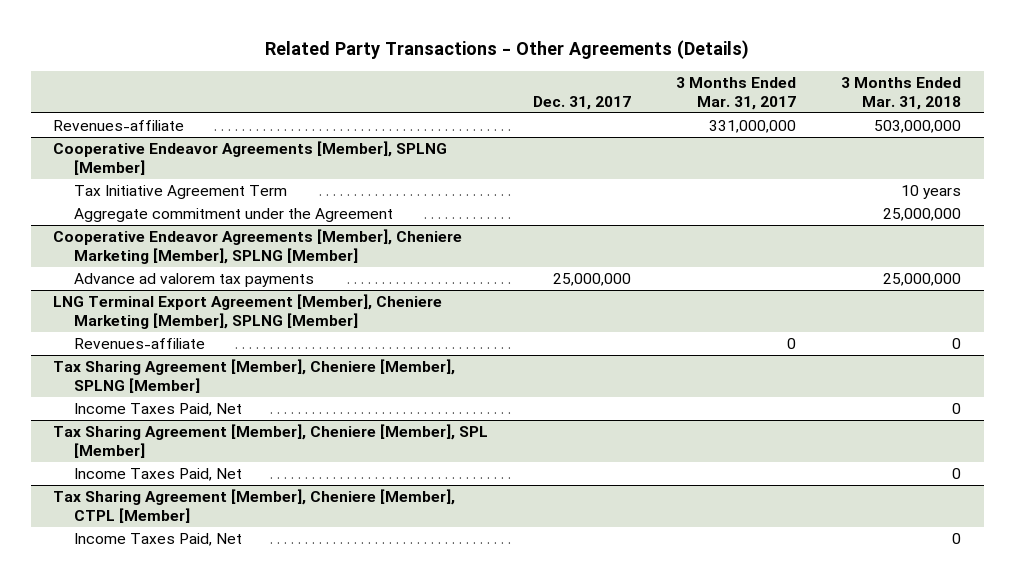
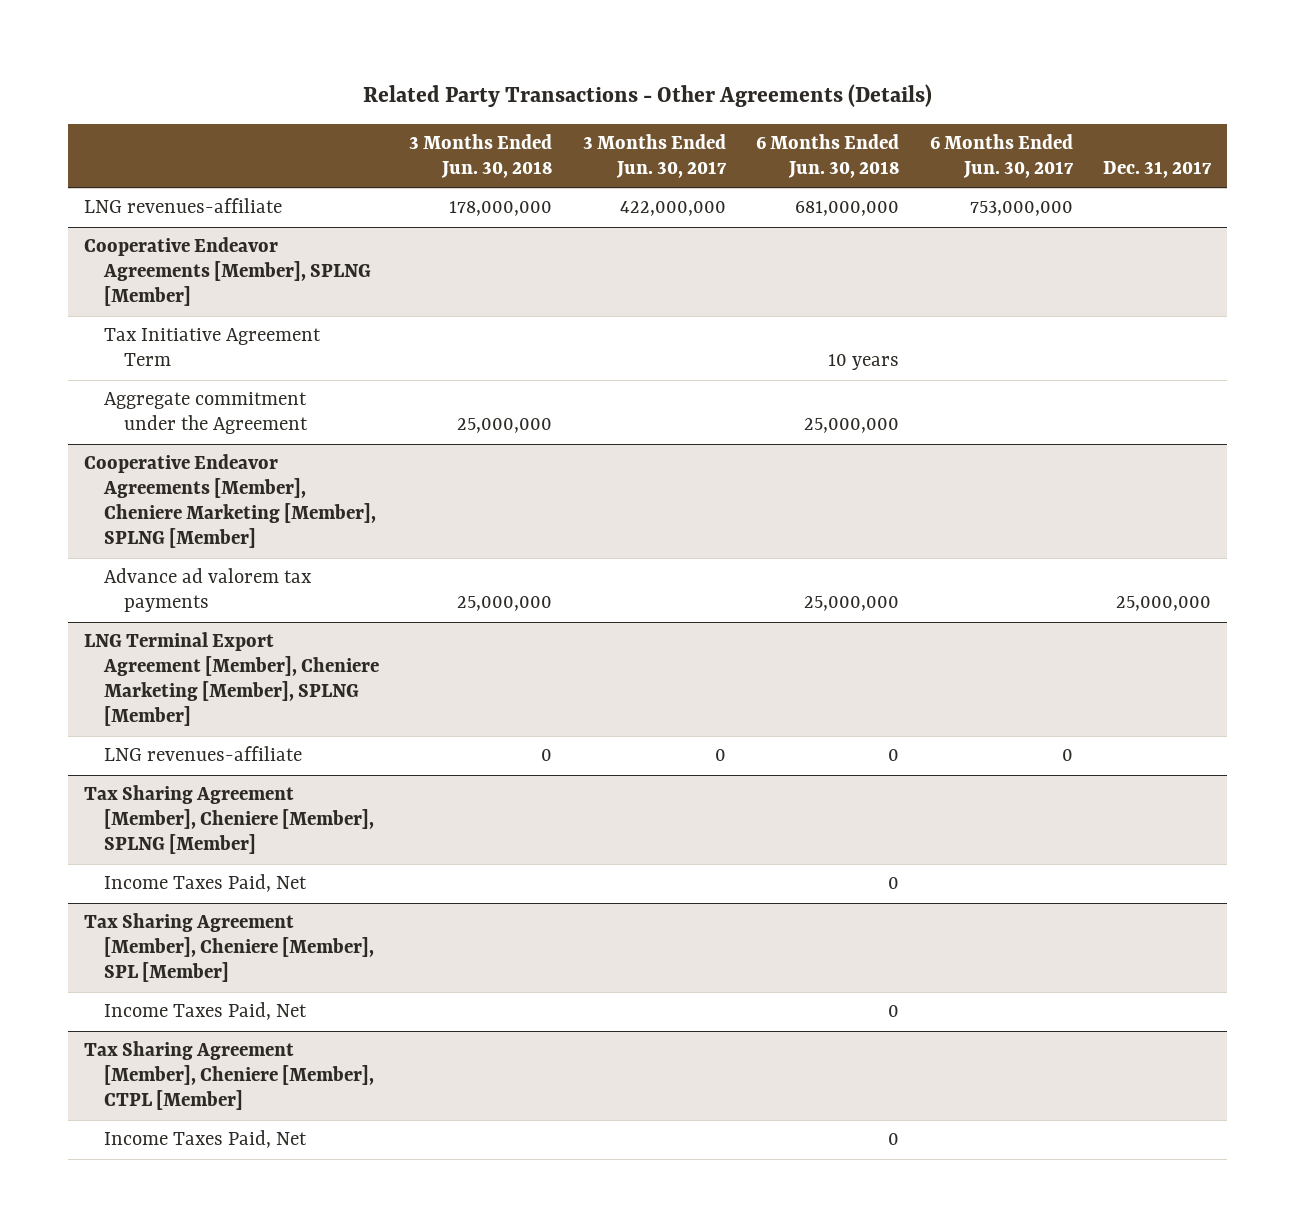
[676,76,797,110] 3 Months Ended Mar. 31, 2017 -> none
[841,76,962,110] 3 Months Ended Mar. 31, 2018 -> none
none -> [409,134,553,179] 3 Months Ended Jun. 30, 2018
none -> [582,134,727,179] 3 Months Ended Jun. 30, 2017
none -> [756,134,900,179] 6 Months Ended Jun. 30, 2018
none -> [929,134,1074,179] 6 Months Ended Jun. 30, 2017
[53,120,185,132] Revenues-affiliate -> [83,198,282,214] LNG revenues-affiliate
[73,338,205,350] Revenues-affiliate -> [103,746,302,762] LNG revenues-affiliate

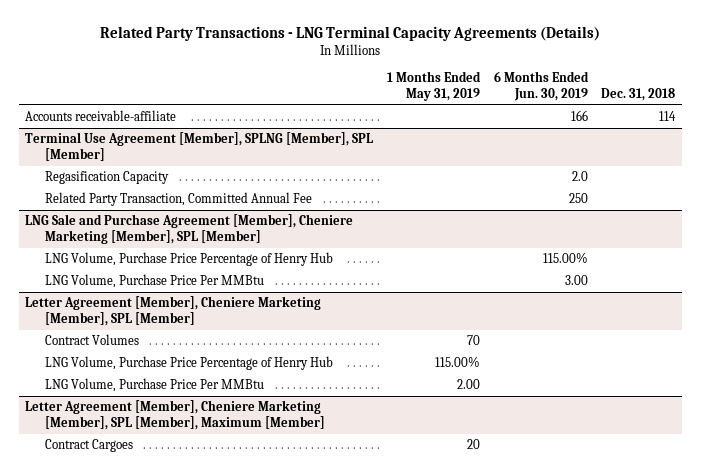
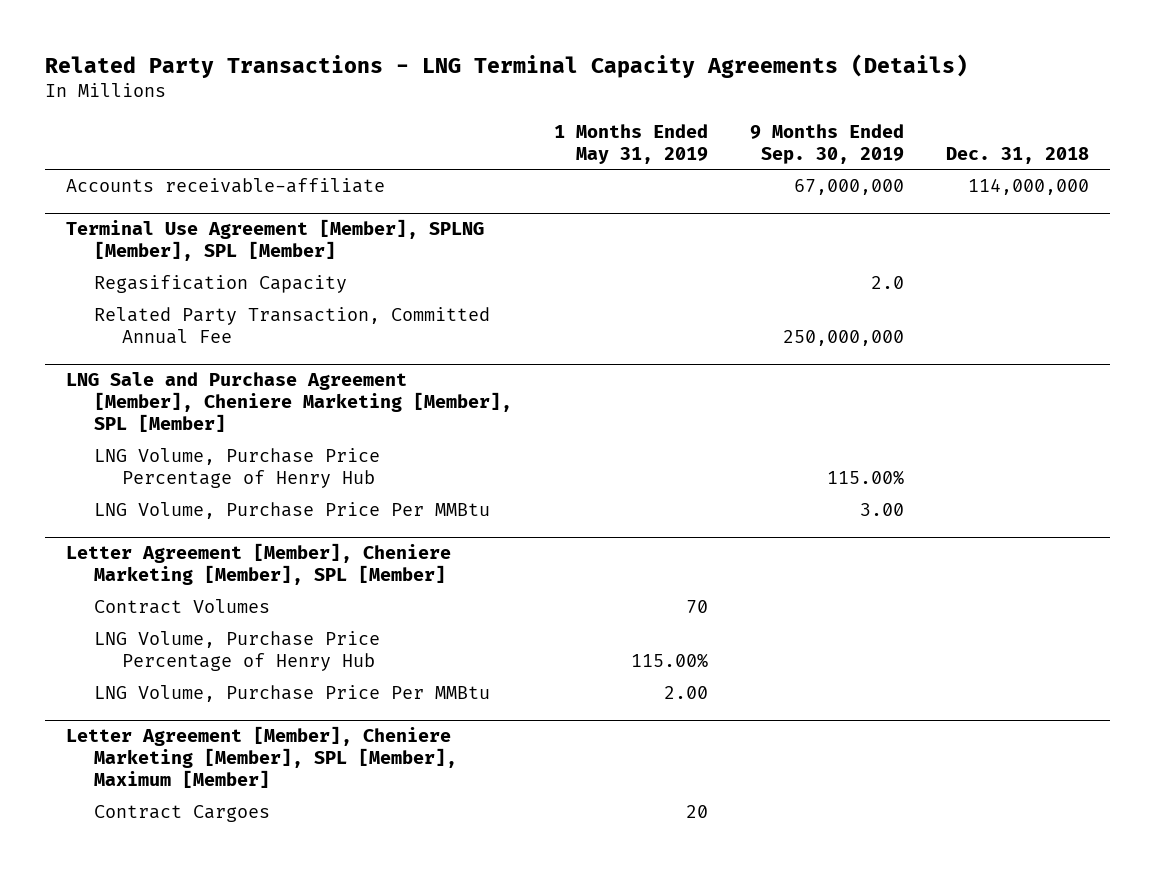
[493,71,589,101] 6 Months Ended Jun. 30, 2019 -> none
none -> [749,123,904,164] 9 Months Ended Sep. 30, 2019
[659,111,677,122] 114 -> [967,179,1089,196] 114,000,000

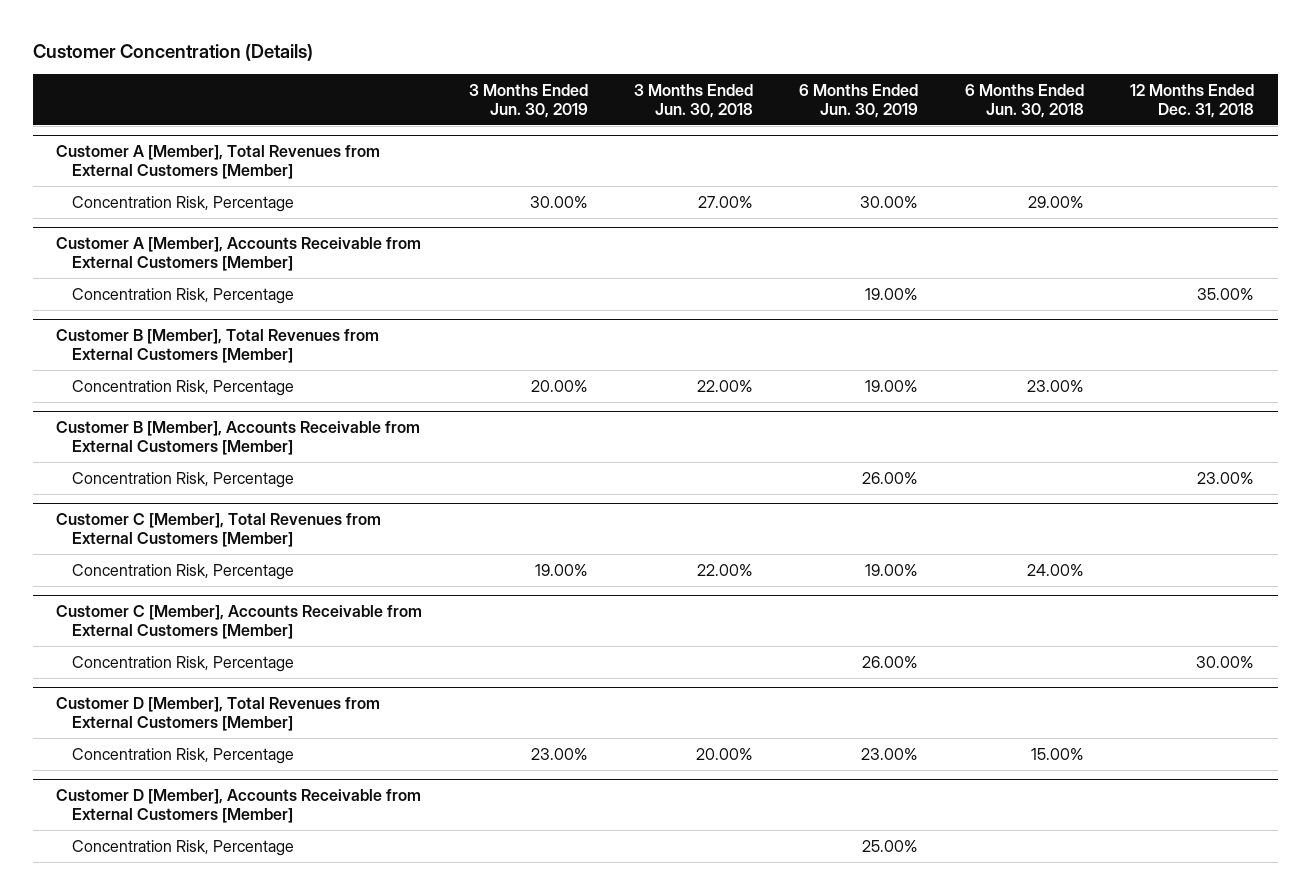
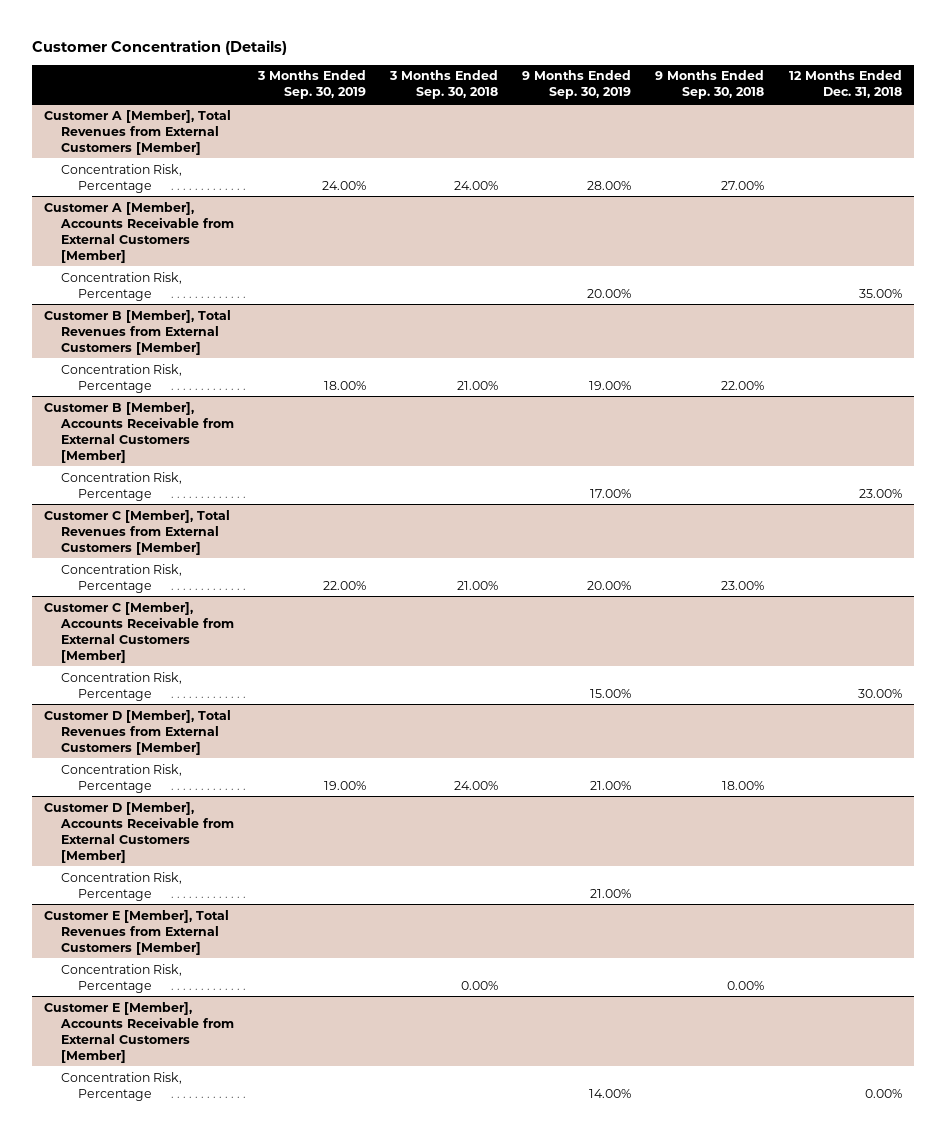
[468,83,588,118] 3 Months Ended Jun. 30, 2019 -> none
[634,83,754,118] 3 Months Ended Jun. 30, 2018 -> none
[799,83,919,118] 6 Months Ended Jun. 30, 2019 -> none
[964,83,1084,118] 6 Months Ended Jun. 30, 2018 -> none
none -> [257,70,367,100] 3 Months Ended Sep. 30, 2019
none -> [389,70,499,100] 3 Months Ended Sep. 30, 2018
none -> [522,70,632,100] 9 Months Ended Sep. 30, 2019
none -> [655,70,765,100] 9 Months Ended Sep. 30, 2018
none -> [44,909,230,955] Customer E [Member], Total Revenues from External Customers [Member]
none -> [61,963,183,993] Concentration Risk, Percentage
none -> [44,1001,235,1063] Customer E [Member], Accounts Receivable from External Customers [Member]
none -> [61,1071,183,1101] Concentration Risk, Percentage

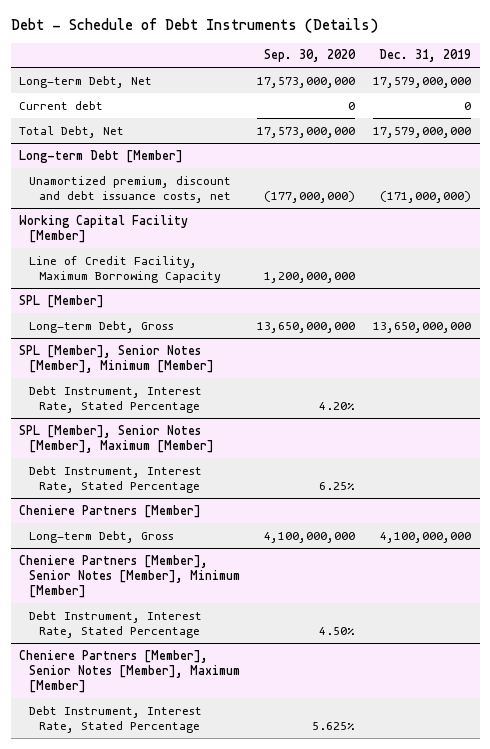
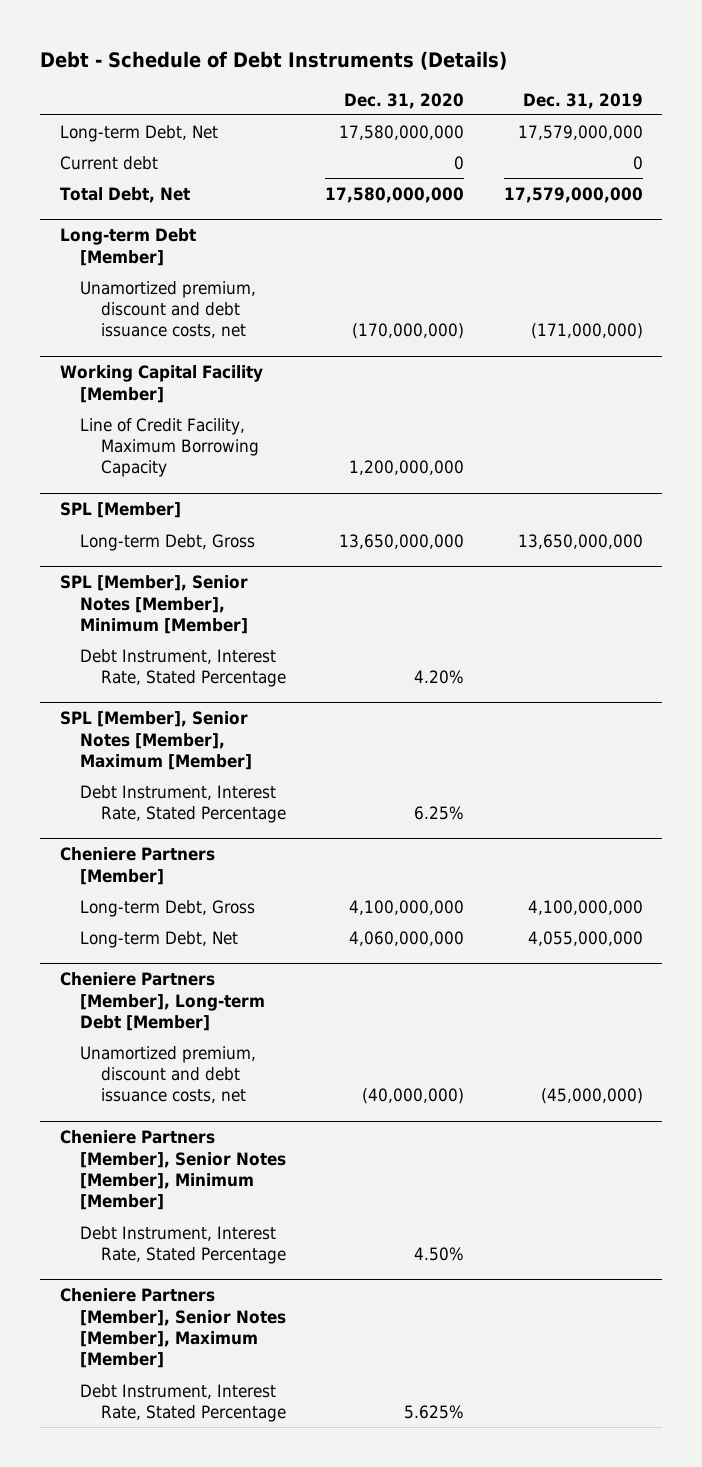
[264,49,357,63] Sep. 30, 2020 -> none
none -> [344,92,465,109] Dec. 31, 2020
none -> [80,930,239,948] Long-term Debt, Net
none -> [59,972,266,1032] Cheniere Partners [Member], Long-term Debt [Member]
none -> [80,1045,257,1104] Unamortized premium, discount and debt issuance costs, net

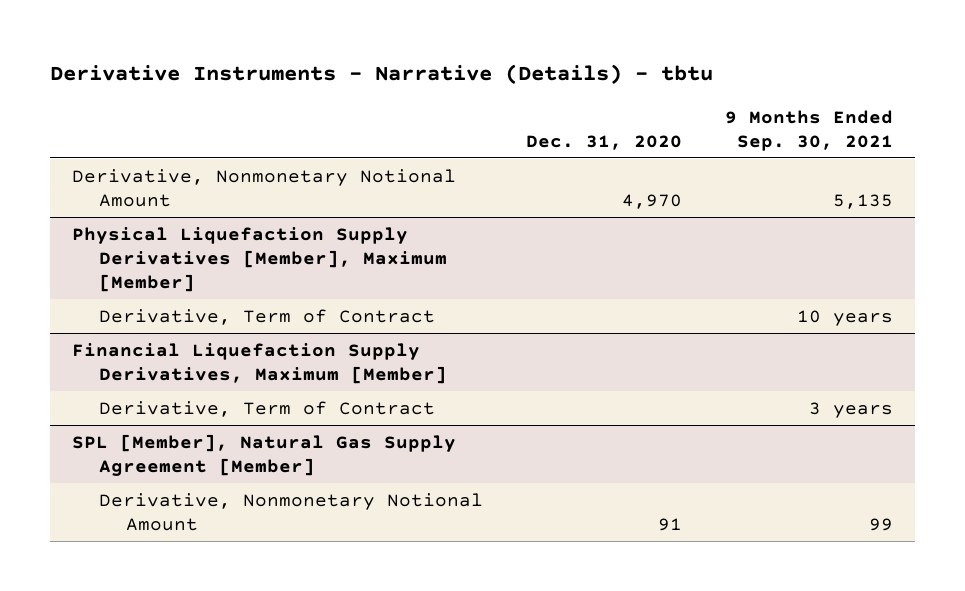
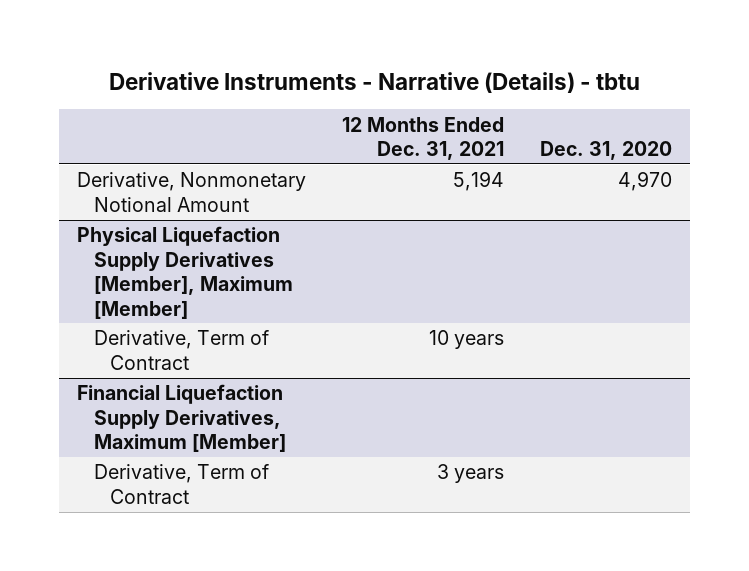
[725,109,894,151] 9 Months Ended Sep. 30, 2021 -> none
none -> [342,116,505,161] 12 Months Ended Dec. 31, 2021
[71,433,456,476] SPL [Member], Natural Gas Supply Agreement [Member] -> none
[98,492,483,531] Derivative, Nonmonetary Notional Amount -> none

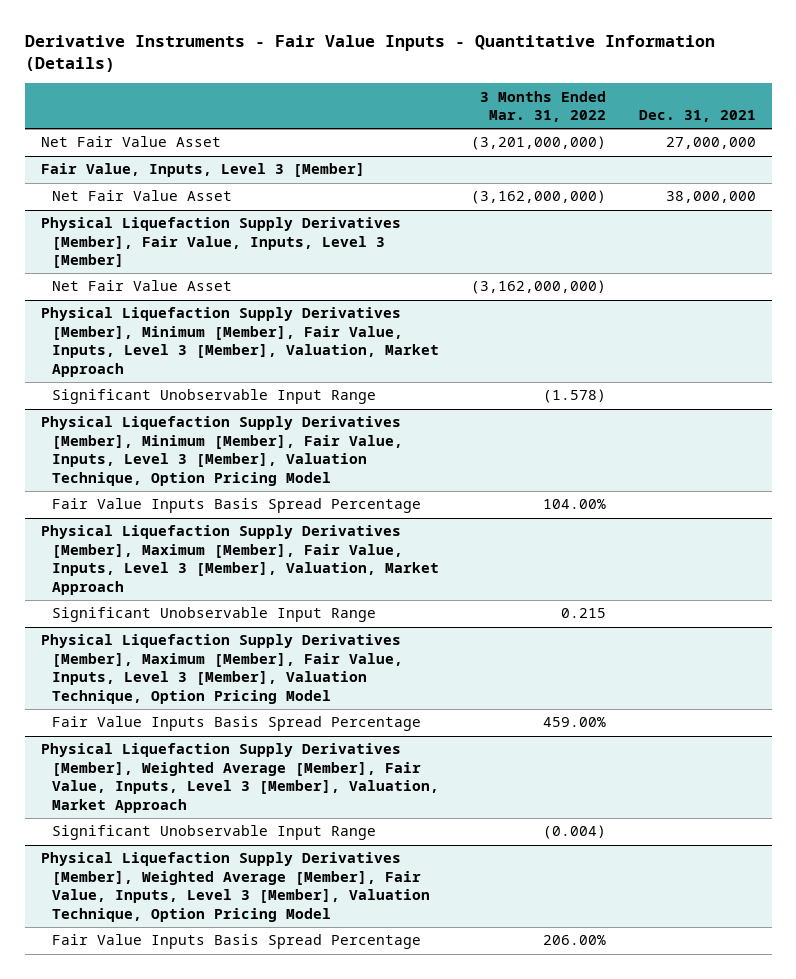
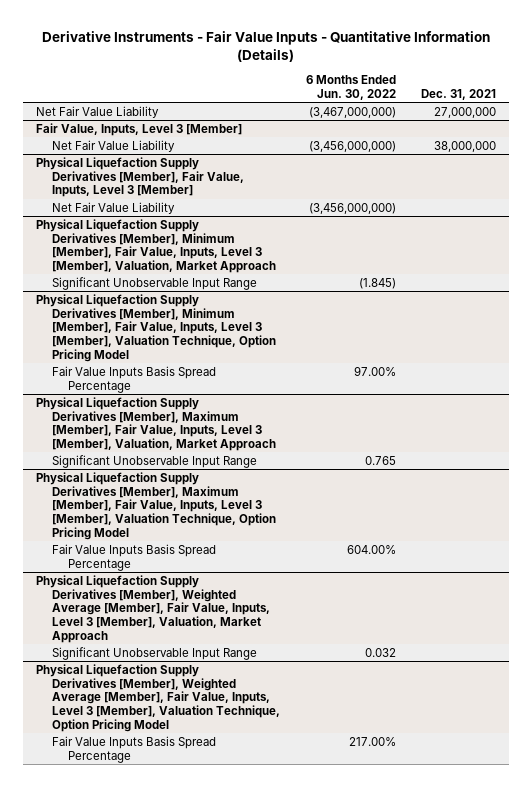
[480,90,607,123] 3 Months Ended Mar. 31, 2022 -> none
none -> [305,75,396,100] 6 Months Ended Jun. 30, 2022
[40,136,221,148] Net Fair Value Asset -> [36,105,160,118] Net Fair Value Liability
[51,190,232,202] Net Fair Value Asset -> [52,139,176,152] Net Fair Value Liability
[51,280,232,292] Net Fair Value Asset -> [52,201,176,214] Net Fair Value Liability

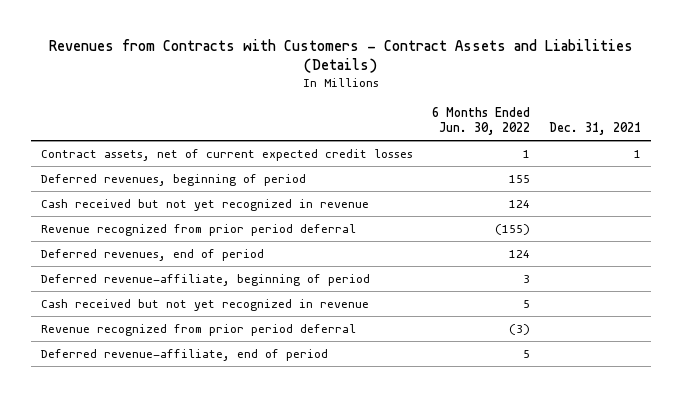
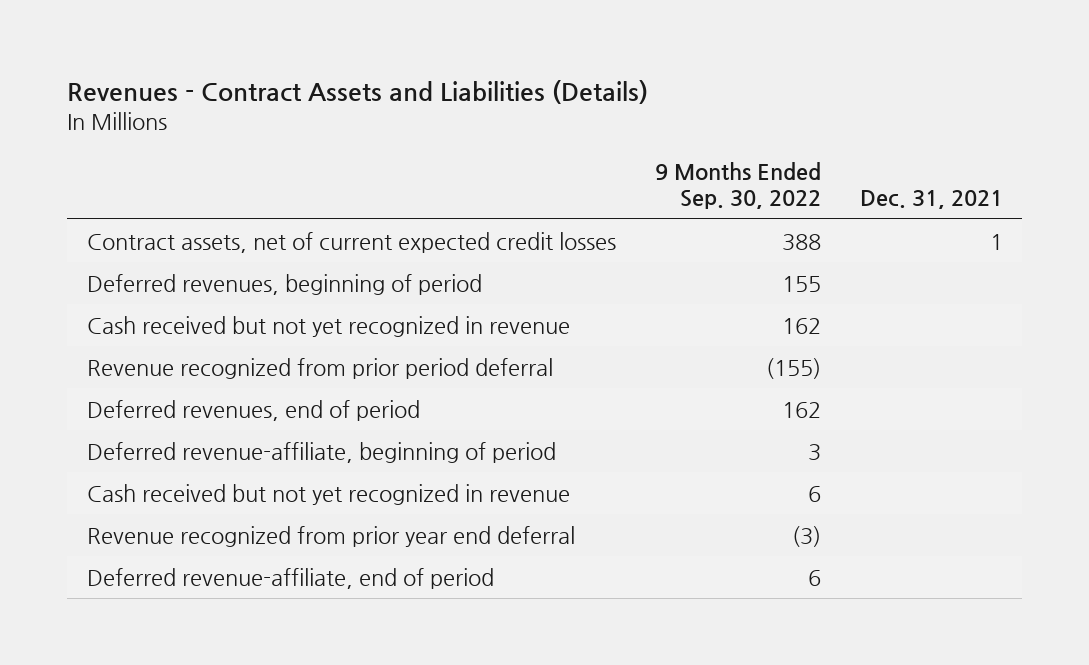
[48,38,633,74] Revenues from Contracts with Customers - Contract Assets and Liabilities (Details) -> [67,80,649,105] Revenues - Contract Assets and Liabilities (Details)
[431,106,530,136] 6 Months Ended Jun. 30, 2022 -> none
none -> [654,162,821,210] 9 Months Ended Sep. 30, 2022
[40,323,356,336] Revenue recognized from prior period deferral -> [86,525,575,547] Revenue recognized from prior year end deferral

